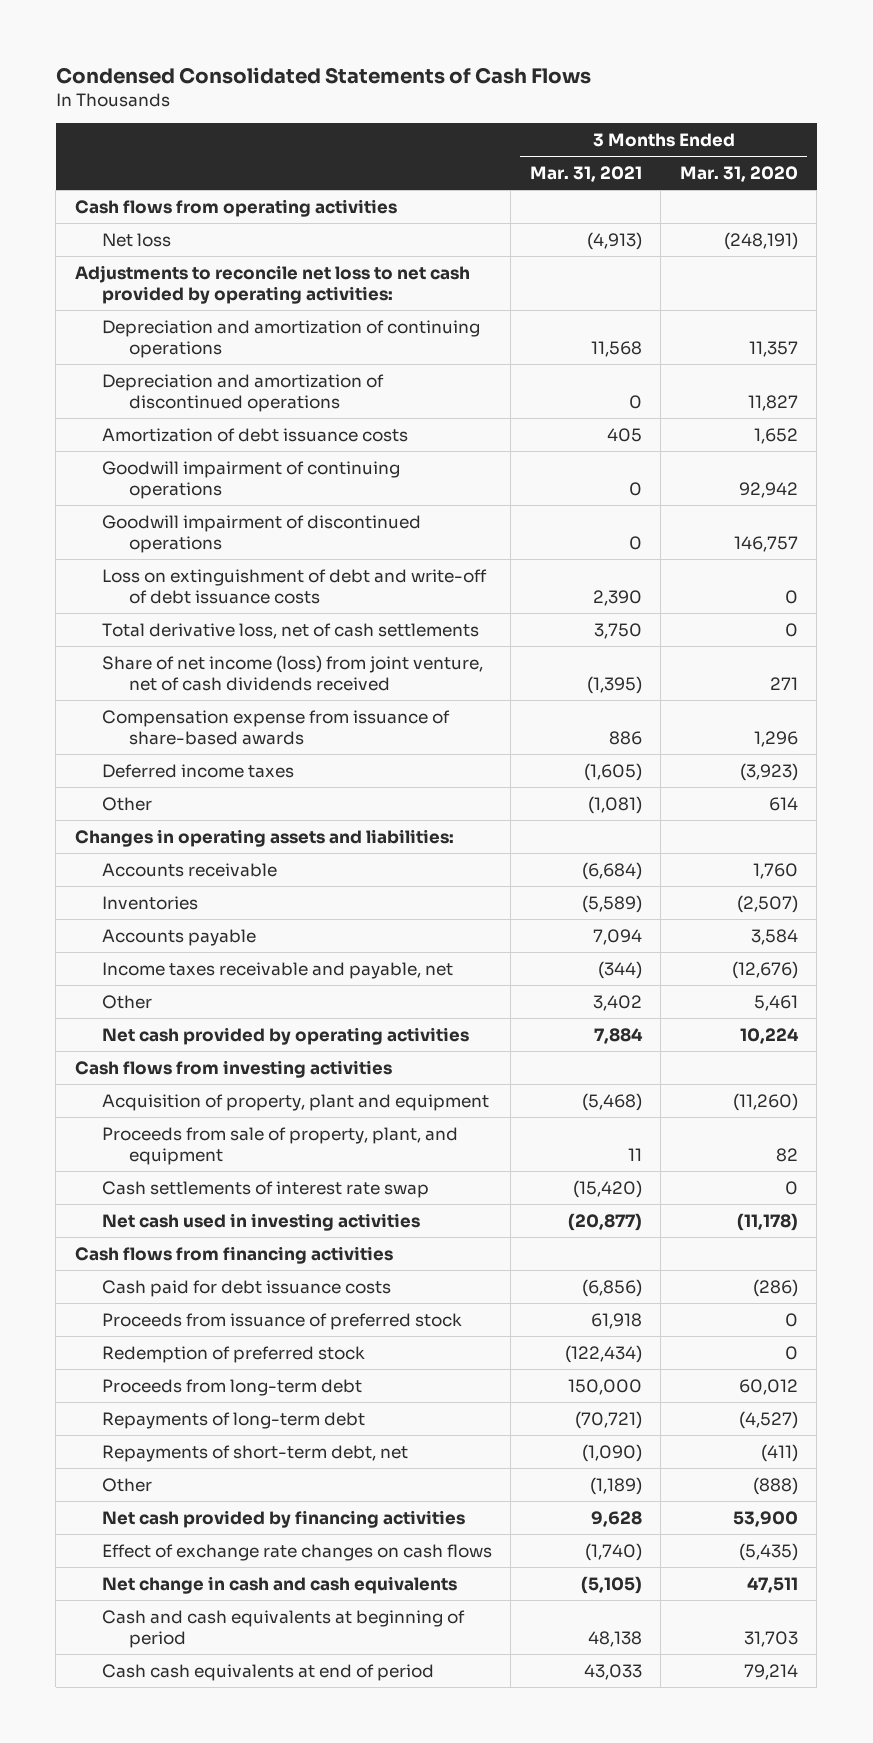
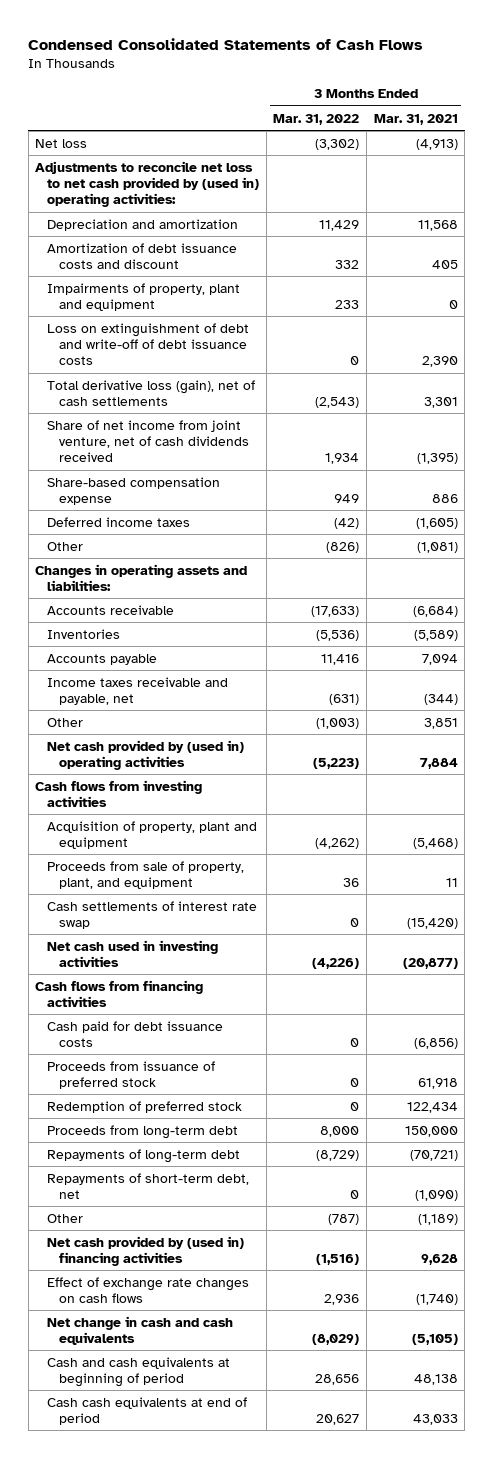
[679,165,798,182] Mar. 31, 2020 -> none
none -> [273,113,360,125] Mar. 31, 2022
[74,198,397,217] Cash flows from operating activities -> none
[101,373,384,412] Depreciation and amortization of discontinued operations -> none
[101,460,400,499] Goodwill impairment of continuing operations -> none
[101,514,421,553] Goodwill impairment of discontinued operations -> none
[74,264,470,304] Adjustments to reconcile net loss to net cash provided by operating activities: -> [35,160,260,208] Adjustments to reconcile net loss to net cash provided by (used in) operating activities:
[101,319,480,358] Depreciation and amortization of continuing operations -> [47,218,239,231] Depreciation and amortization
[101,427,408,442] Amortization of debt issuance costs -> [47,242,238,269] Amortization of debt issuance costs and discount
none -> [47,282,241,311] Impairments of property, plant and equipment
[101,622,479,639] Total derivative loss, net of cash settlements -> [47,379,256,406] Total derivative loss (gain), net of cash settlements
[593,622,642,639] 3,750 -> [423,396,458,408] 3,301
[101,654,483,691] Share of net income (loss) from joint venture, net of cash dividends received -> [47,419,250,463] Share of net income from joint venture, net of cash dividends received
[101,709,450,745] Compensation expense from issuance of share-based awards -> [47,476,221,505] Share-based compensation expense
[592,994,642,1011] 3,402 -> [423,717,458,729] 3,851
[101,1026,469,1045] Net cash provided by operating activities -> [47,739,245,770] Net cash provided by (used in) operating activities
[564,1344,642,1363] (122,434) -> [406,1101,458,1113] 122,434
[101,1509,465,1528] Net cash provided by financing activities -> [47,1235,245,1266] Net cash provided by (used in) financing activities

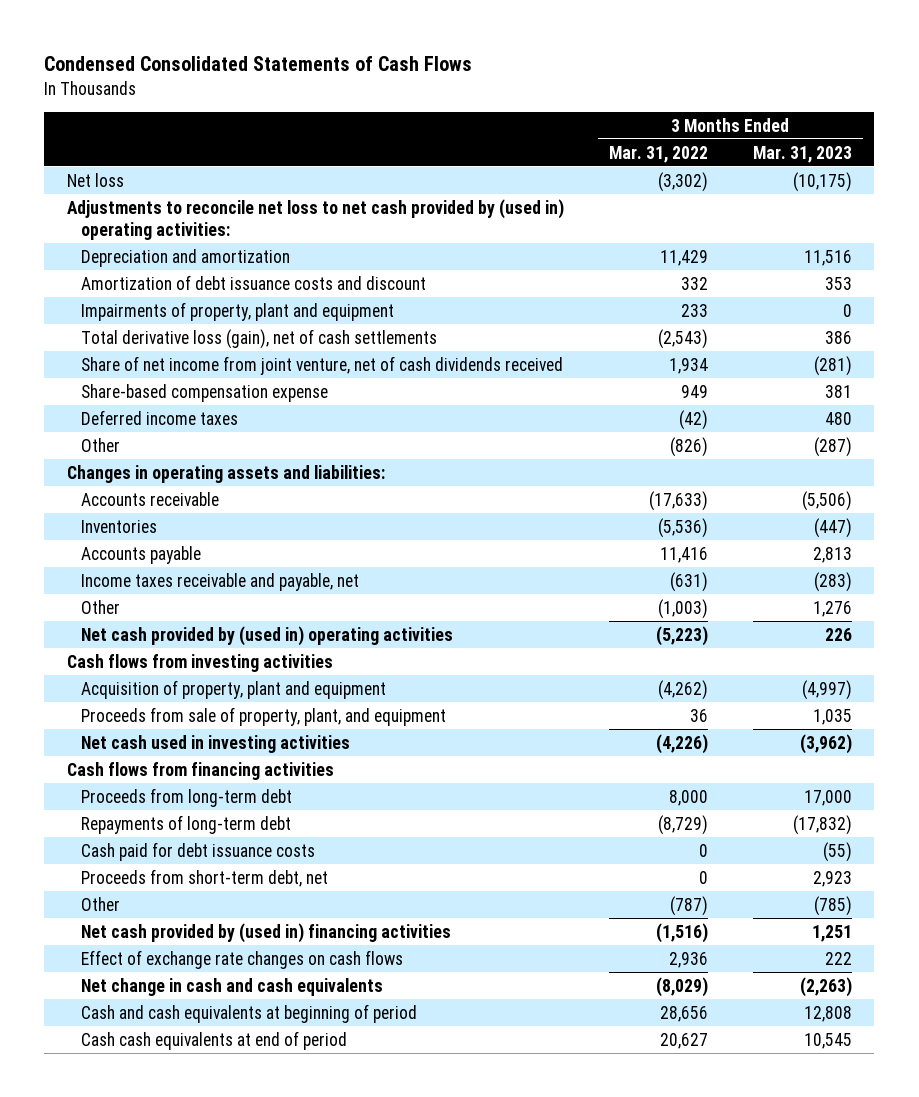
[373,113,458,125] Mar. 31, 2021 -> none
none -> [752,145,852,163] Mar. 31, 2023
[47,322,250,366] Loss on extinguishment of debt and write-off of debt issuance costs -> none
[47,900,258,929] Cash settlements of interest rate swap -> none
[47,1060,216,1089] Proceeds from issuance of preferred stock -> none
[47,1100,243,1113] Redemption of preferred stock -> none
[47,1020,224,1047] Cash paid for debt issuance costs -> [81,841,316,861] Cash paid for debt issuance costs
[47,1172,250,1199] Repayments of short-term debt, net -> [81,868,329,887] Proceeds from short-term debt, net

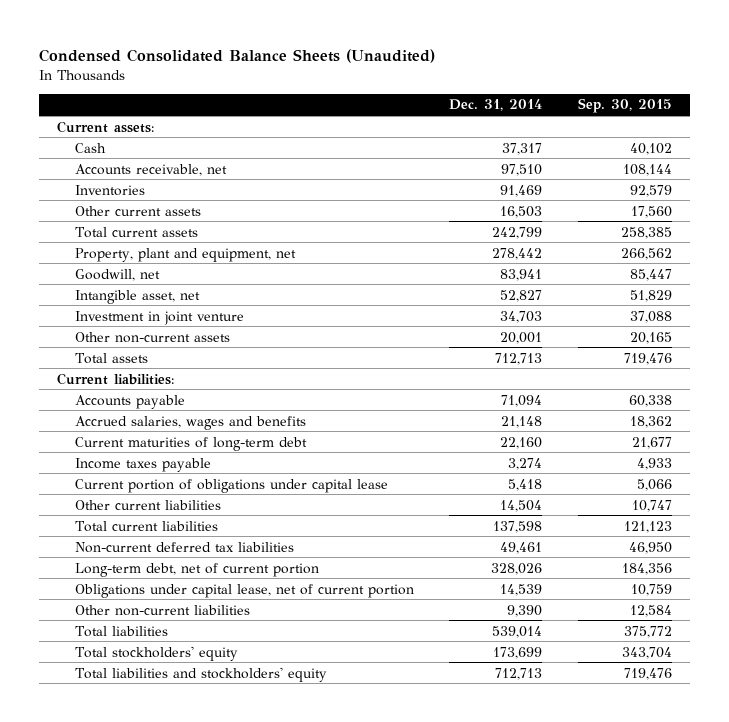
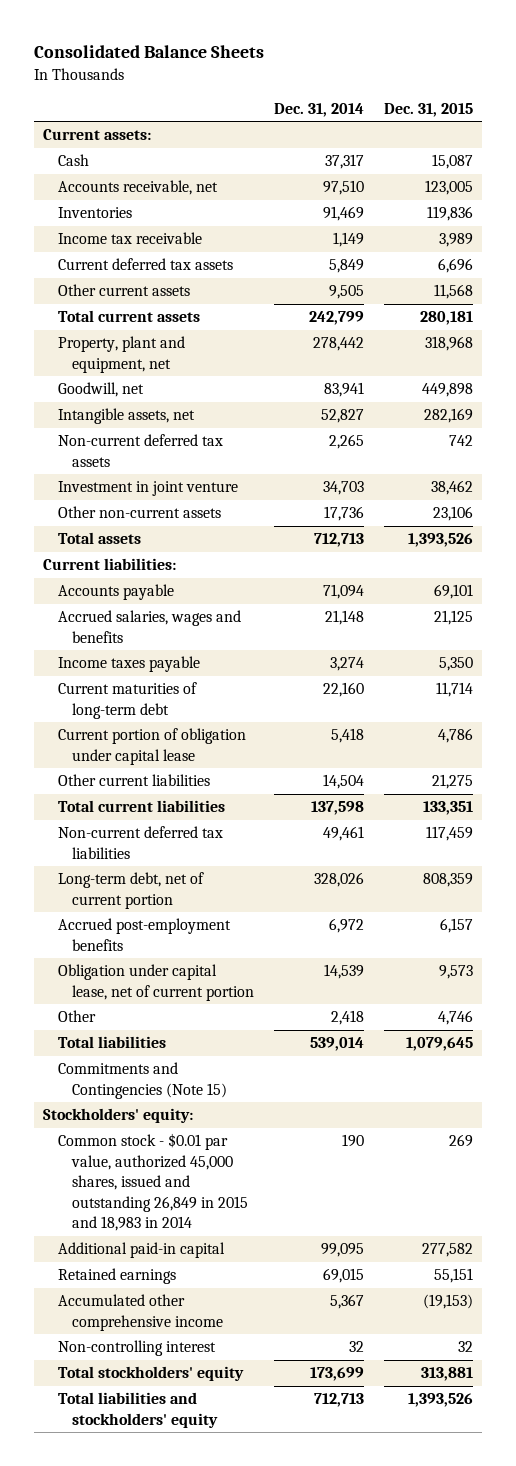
[39,49,436,64] Condensed Consolidated Balance Sheets (Unaudited) -> [33,45,264,59] Consolidated Balance Sheets
[577,98,672,114] Sep. 30, 2015 -> none
none -> [383,102,473,117] Dec. 31, 2015
none -> [57,232,202,245] Income tax receivable
none -> [57,258,233,271] Current deferred tax assets
[500,205,543,218] 16,503 -> [328,285,364,300] 9,505
[74,289,200,304] Intangible asset, net -> [57,408,195,425] Intangible assets, net
none -> [57,434,223,467] Non-current deferred tax assets
[500,331,543,344] 20,001 -> [323,506,364,522] 17,736
[74,436,307,451] Current maturities of long-term debt -> [57,682,197,719] Current maturities of long-term debt
[74,478,388,493] Current portion of obligations under capital lease -> [57,728,246,765] Current portion of obligation under capital lease
none -> [57,918,231,951] Accrued post-employment benefits
[74,583,414,598] Obligations under capital lease, net of current portion -> [57,964,255,1001] Obligation under capital lease, net of current portion
[74,604,250,616] Other non-current liabilities -> [57,1010,96,1023] Other
[507,604,543,617] 9,390 -> [330,1010,364,1026] 2,418
none -> [57,1062,228,1099] Commitments and Contingencies (Note 15)
none -> [43,1108,194,1124] Stockholders' equity:
none -> [57,1133,249,1231] Common stock - $0.01 par value, authorized 45,000 shares, issued and outstanding 26,849 in 2015 and 18,983 in 2014
none -> [57,1242,225,1259] Additional paid-in capital
none -> [57,1268,176,1285] Retained earnings
none -> [57,1294,224,1331] Accumulated other comprehensive income
none -> [57,1340,216,1357] Non-controlling interest

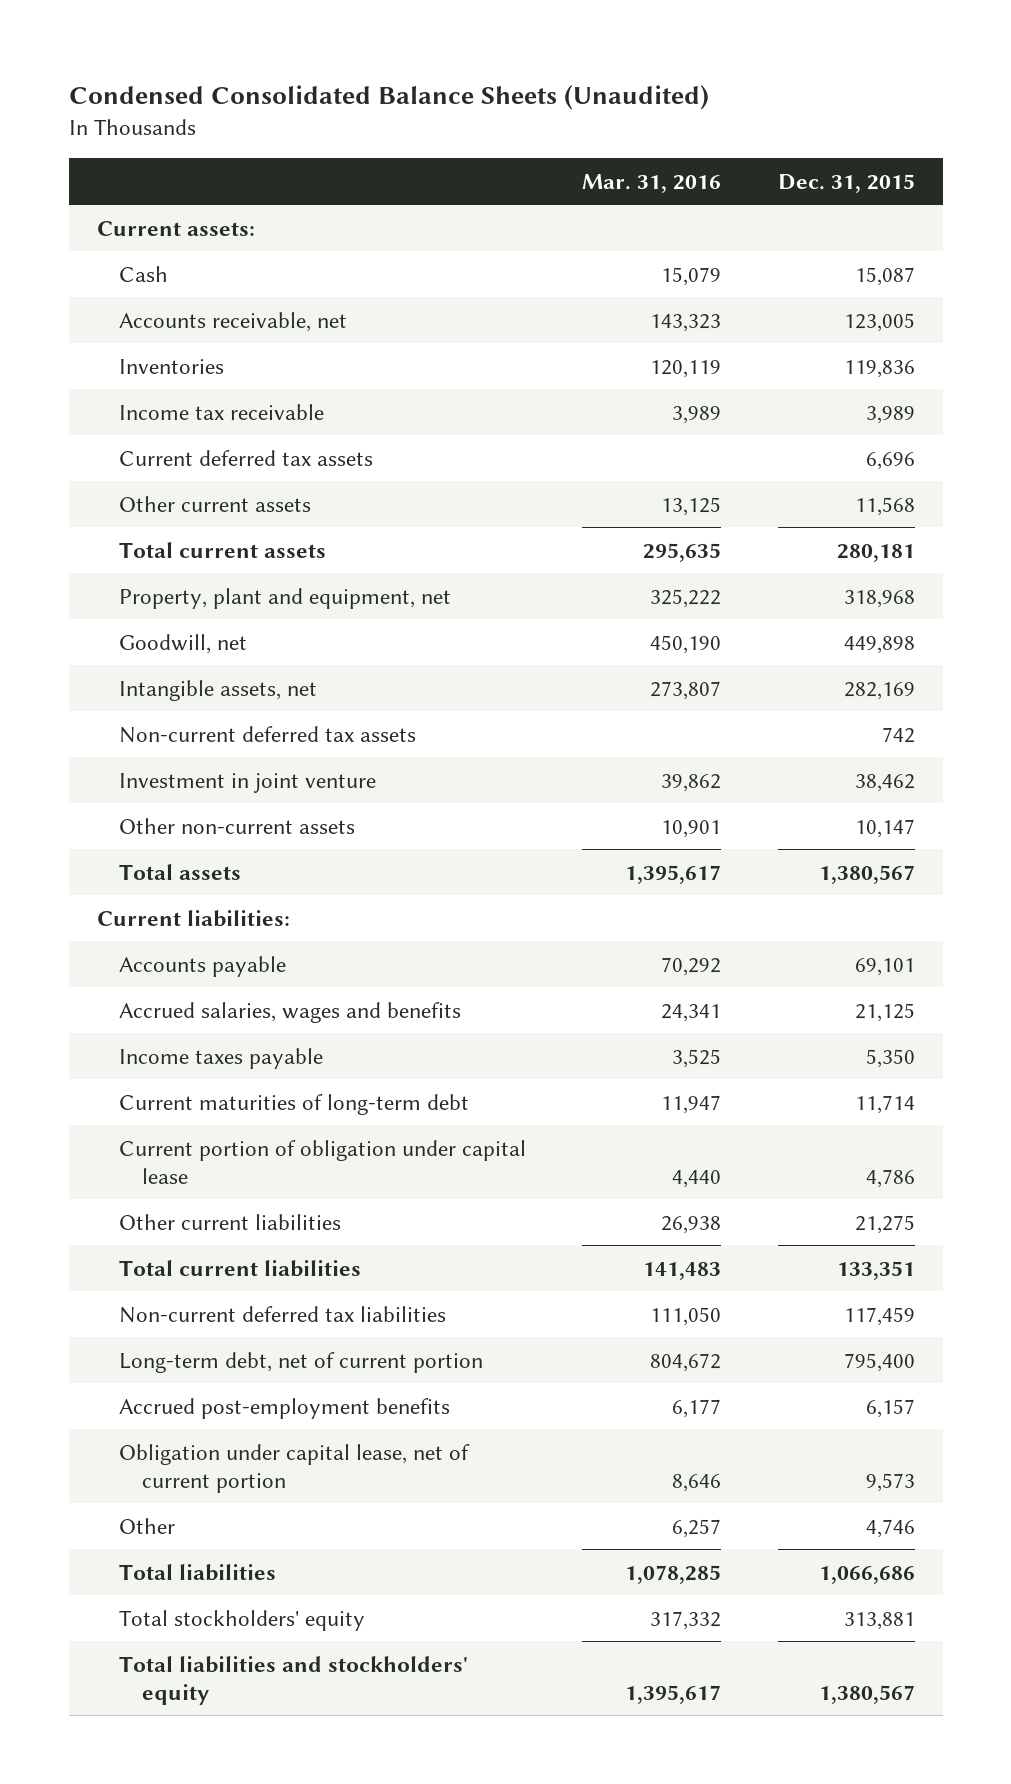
[33,45,264,59] Consolidated Balance Sheets -> [68,85,709,111] Condensed Consolidated Balance Sheets (Unaudited)
[273,102,364,117] Dec. 31, 2014 -> none
none -> [582,173,722,193] Mar. 31, 2016
[432,506,473,522] 23,106 -> [854,818,915,838] 10,147
[407,533,473,548] 1,393,526 -> [818,864,915,884] 1,380,567
[422,873,473,888] 808,359 -> [843,1352,915,1372] 795,400
[57,1062,228,1099] Commitments and Contingencies (Note 15) -> none
[43,1108,194,1124] Stockholders' equity: -> none
[57,1133,249,1231] Common stock - $0.01 par value, authorized 45,000 shares, issued and outstanding 26,849 in 2015 and 18,983 in 2014 -> none
[57,1242,225,1259] Additional paid-in capital -> none
[57,1268,176,1285] Retained earnings -> none
[57,1294,224,1331] Accumulated other comprehensive income -> none
[57,1340,216,1357] Non-controlling interest -> none
[405,1037,473,1052] 1,079,645 -> [818,1565,915,1584] 1,066,686
[407,1393,473,1408] 1,393,526 -> [818,1684,915,1704] 1,380,567

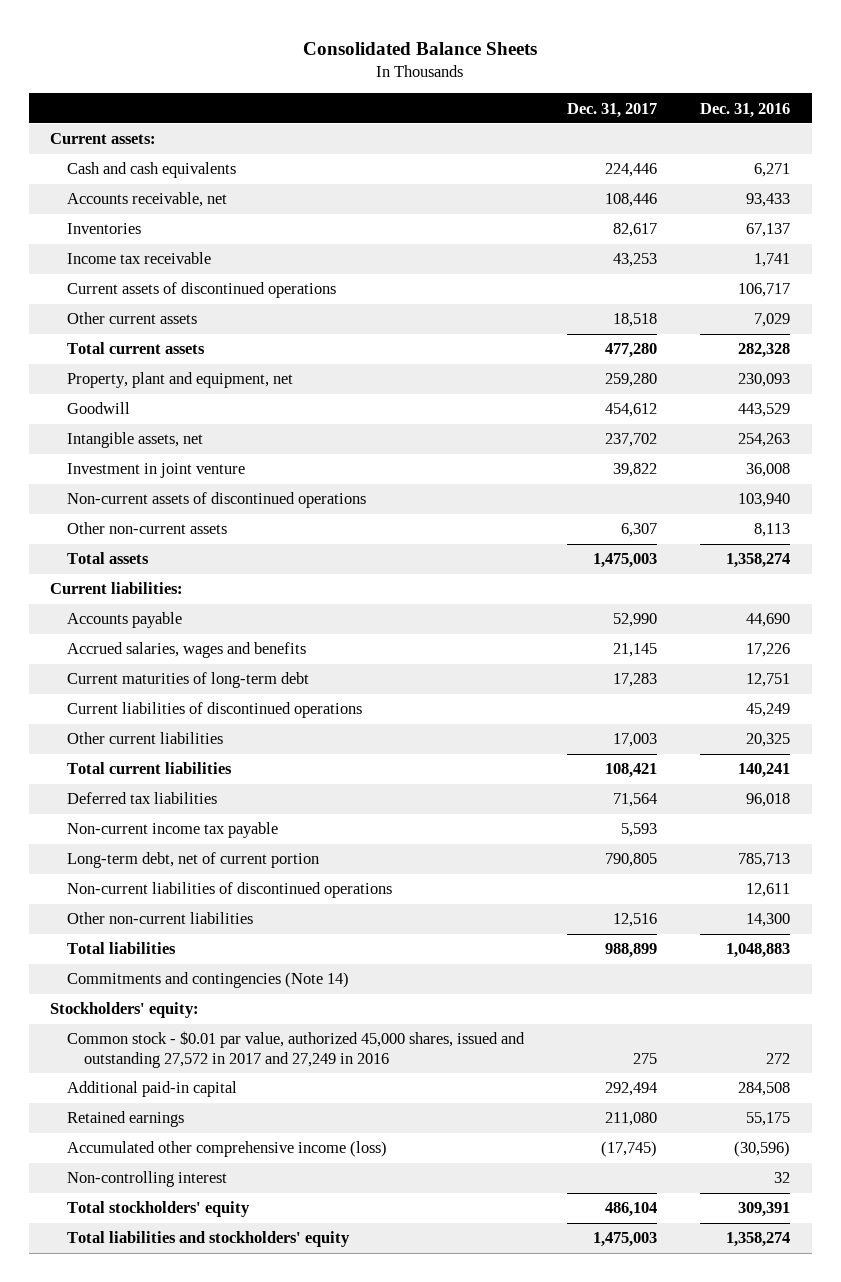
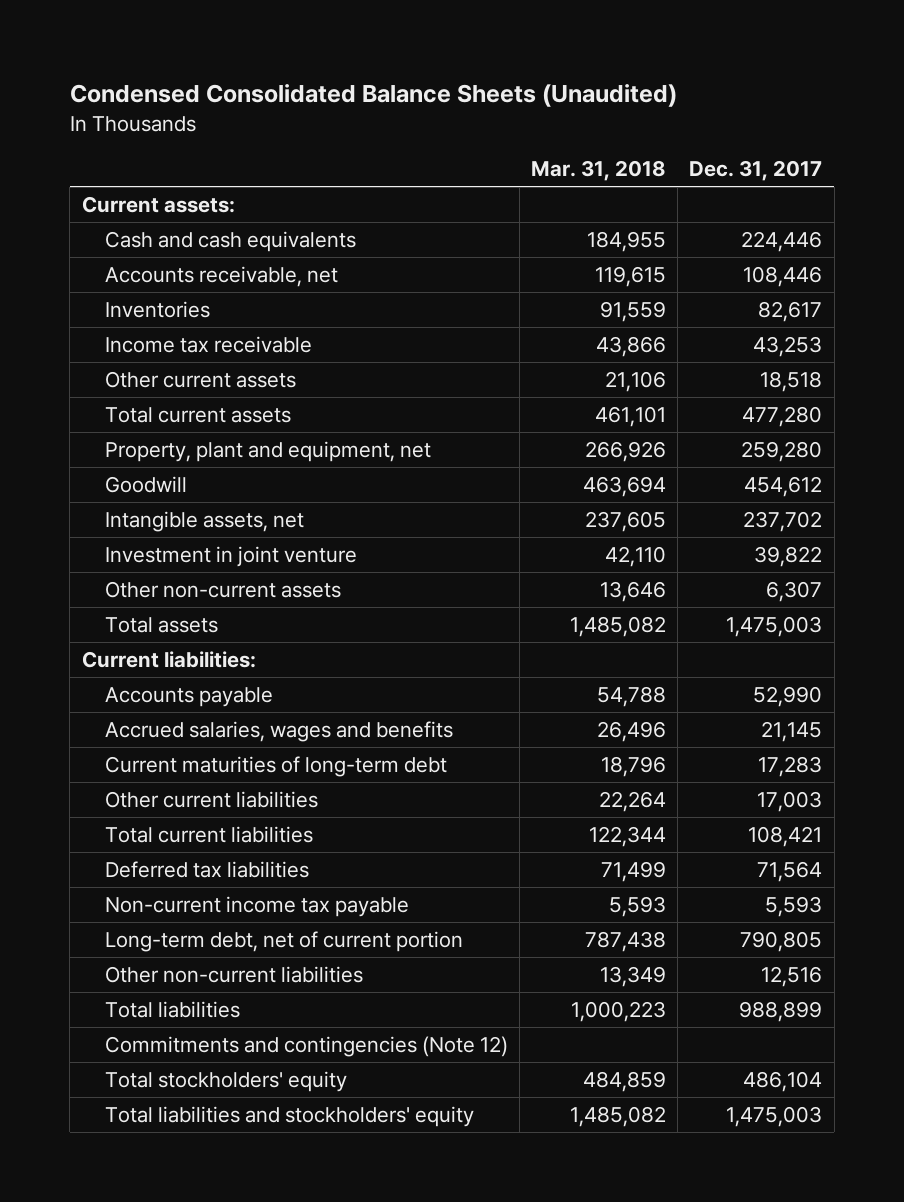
[303,41,538,55] Consolidated Balance Sheets -> [69,84,677,108] Condensed Consolidated Balance Sheets (Unaudited)
[700,102,791,118] Dec. 31, 2016 -> none
none -> [531,160,667,182] Mar. 31, 2018
[67,282,337,299] Current assets of discontinued operations -> none
[67,492,367,509] Non-current assets of discontinued operations -> none
[67,702,363,719] Current liabilities of discontinued operations -> none
[67,882,393,899] Non-current liabilities of discontinued operations -> none
[50,1002,200,1019] Stockholders' equity: -> none
[67,1031,526,1068] Common stock - $0.01 par value, authorized 45,000 shares, issued and outstanding 27,572 in 2017 and 27,249 in 2016 -> none
[67,1081,238,1098] Additional paid-in capital -> none
[67,1111,185,1128] Retained earnings -> none
[67,1141,388,1158] Accumulated other comprehensive income (loss) -> none
[67,1171,228,1188] Non-controlling interest -> none
[67,972,350,989] Commitments and contingencies (Note 14) -> [104,1035,508,1057] Commitments and contingencies (Note 12)

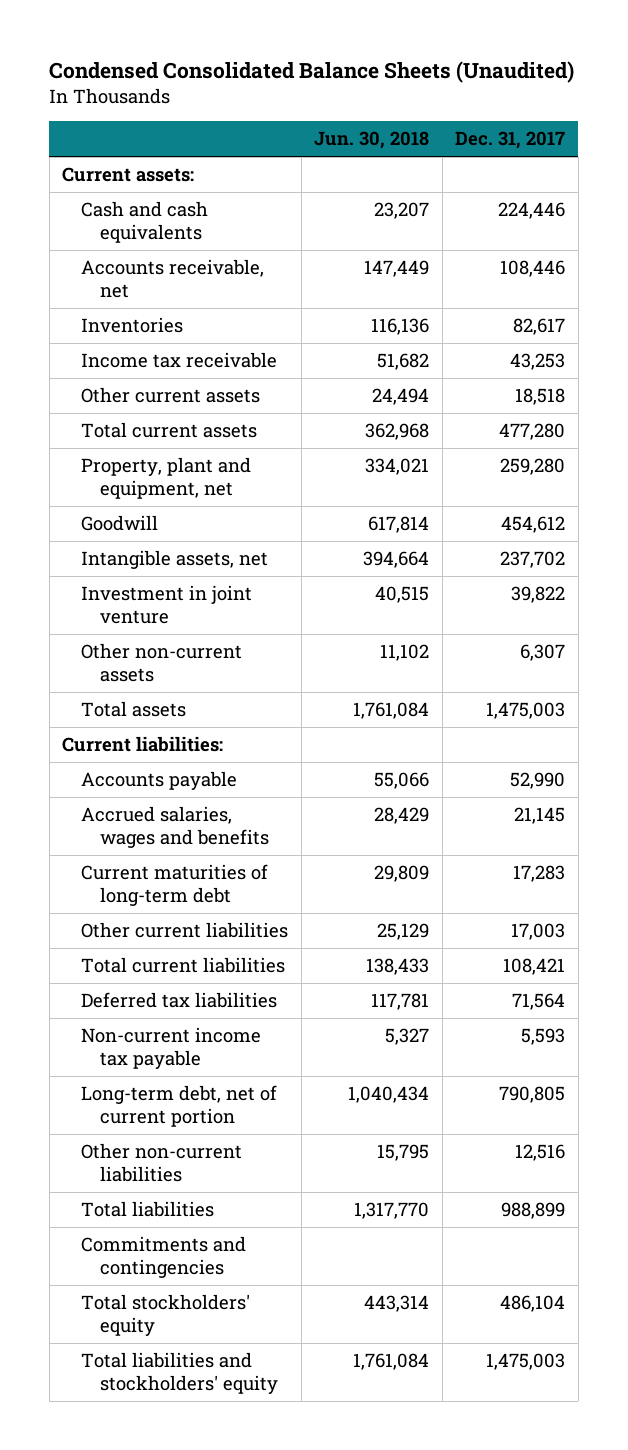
[531,160,667,182] Mar. 31, 2018 -> none
none -> [314,131,430,150] Jun. 30, 2018
[104,1035,508,1057] Commitments and contingencies (Note 12) -> [81,1236,247,1279] Commitments and contingencies

